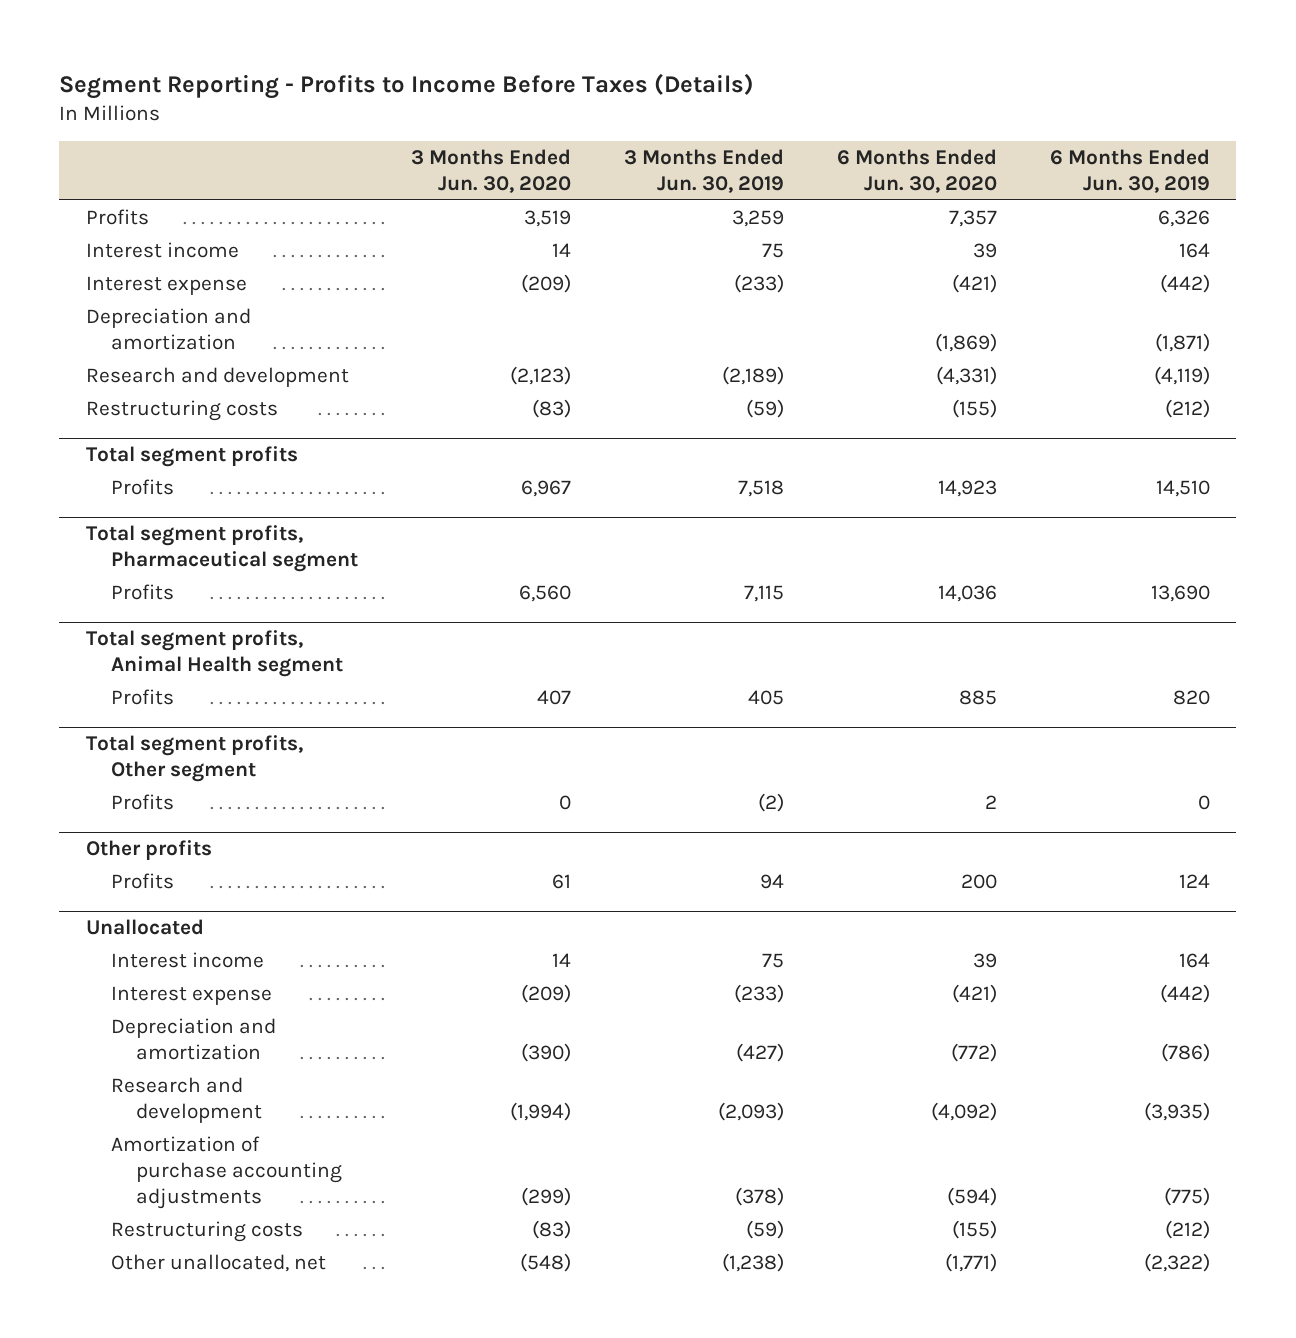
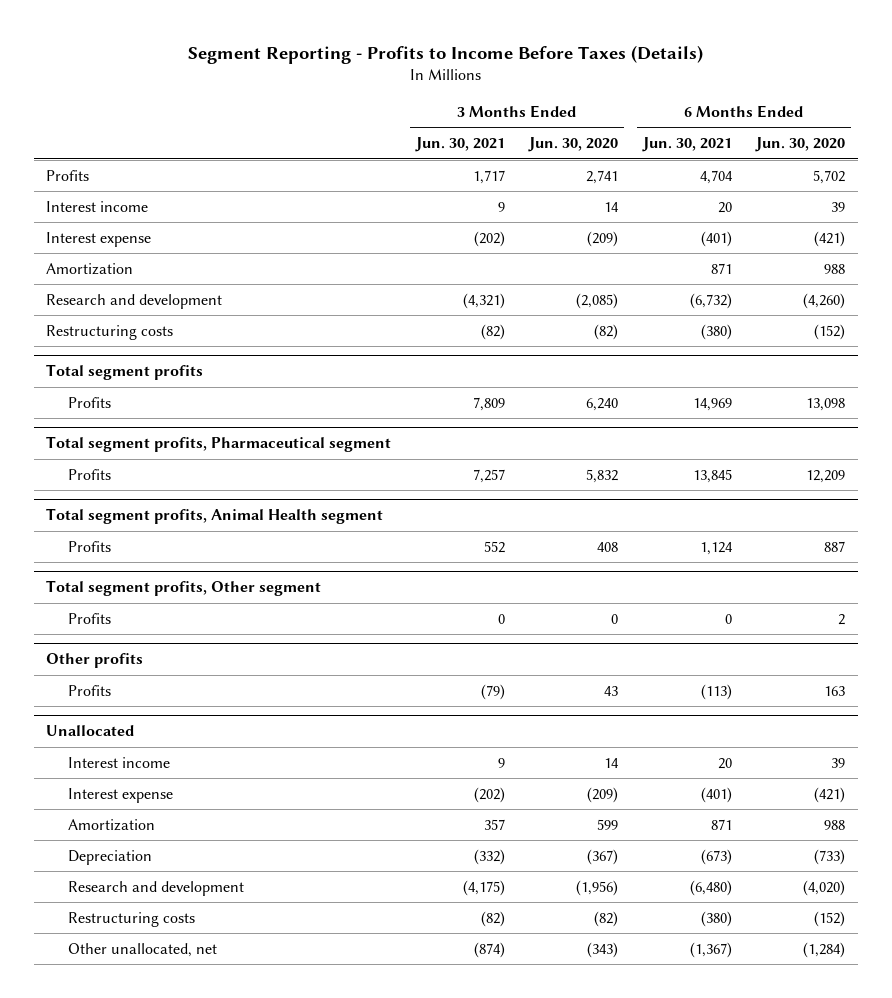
[624,148,785,194] 3 Months Ended Jun. 30, 2019 -> none
[1049,148,1210,194] 6 Months Ended Jun. 30, 2019 -> none
none -> [414,137,505,153] Jun. 30, 2021
none -> [641,137,732,153] Jun. 30, 2021
[524,209,572,227] 3,519 -> [586,169,619,184] 2,741
[949,209,998,227] 7,357 -> [813,169,846,184] 5,702
[85,307,251,351] Depreciation and amortization -> none
none -> [46,262,134,275] Amortization
[510,365,572,385] (2,123) -> [576,292,619,309] (2,085)
[936,365,998,385] (4,331) -> [803,292,846,309] (4,260)
[532,398,572,418] (83) -> [594,323,619,340] (82)
[952,398,998,418] (155) -> [814,323,846,340] (152)
[521,479,572,497] 6,967 -> [586,397,619,411] 6,240
[938,479,998,497] 14,923 -> [806,397,846,411] 13,098
[519,584,572,602] 6,560 -> [586,468,619,483] 5,832
[938,584,998,602] 14,036 -> [806,469,846,483] 12,209
[537,689,572,705] 407 -> [597,541,619,552] 408
[959,689,998,705] 885 -> [824,540,846,552] 887
[552,873,572,889] 61 -> [604,685,619,696] 43
[961,873,998,889] 200 -> [824,685,846,696] 163
[111,1135,343,1210] Amortization of purchase accounting adjustments -> none
none -> [67,818,155,831] Amortization
[111,1017,277,1061] Depreciation and amortization -> [67,849,152,865] Depreciation
[521,1043,572,1063] (390) -> [587,848,619,865] (367)
[951,1043,998,1063] (772) -> [814,848,846,865] (733)
[510,1102,572,1122] (1,994) -> [576,879,619,896] (1,956)
[931,1102,998,1122] (4,092) -> [803,879,846,896] (4,020)
[532,1219,572,1239] (83) -> [594,910,619,927] (82)
[952,1219,998,1239] (155) -> [814,910,846,927] (152)
[520,1252,572,1272] (548) -> [587,941,619,958] (343)
[945,1252,998,1272] (1,771) -> [803,941,846,958] (1,284)

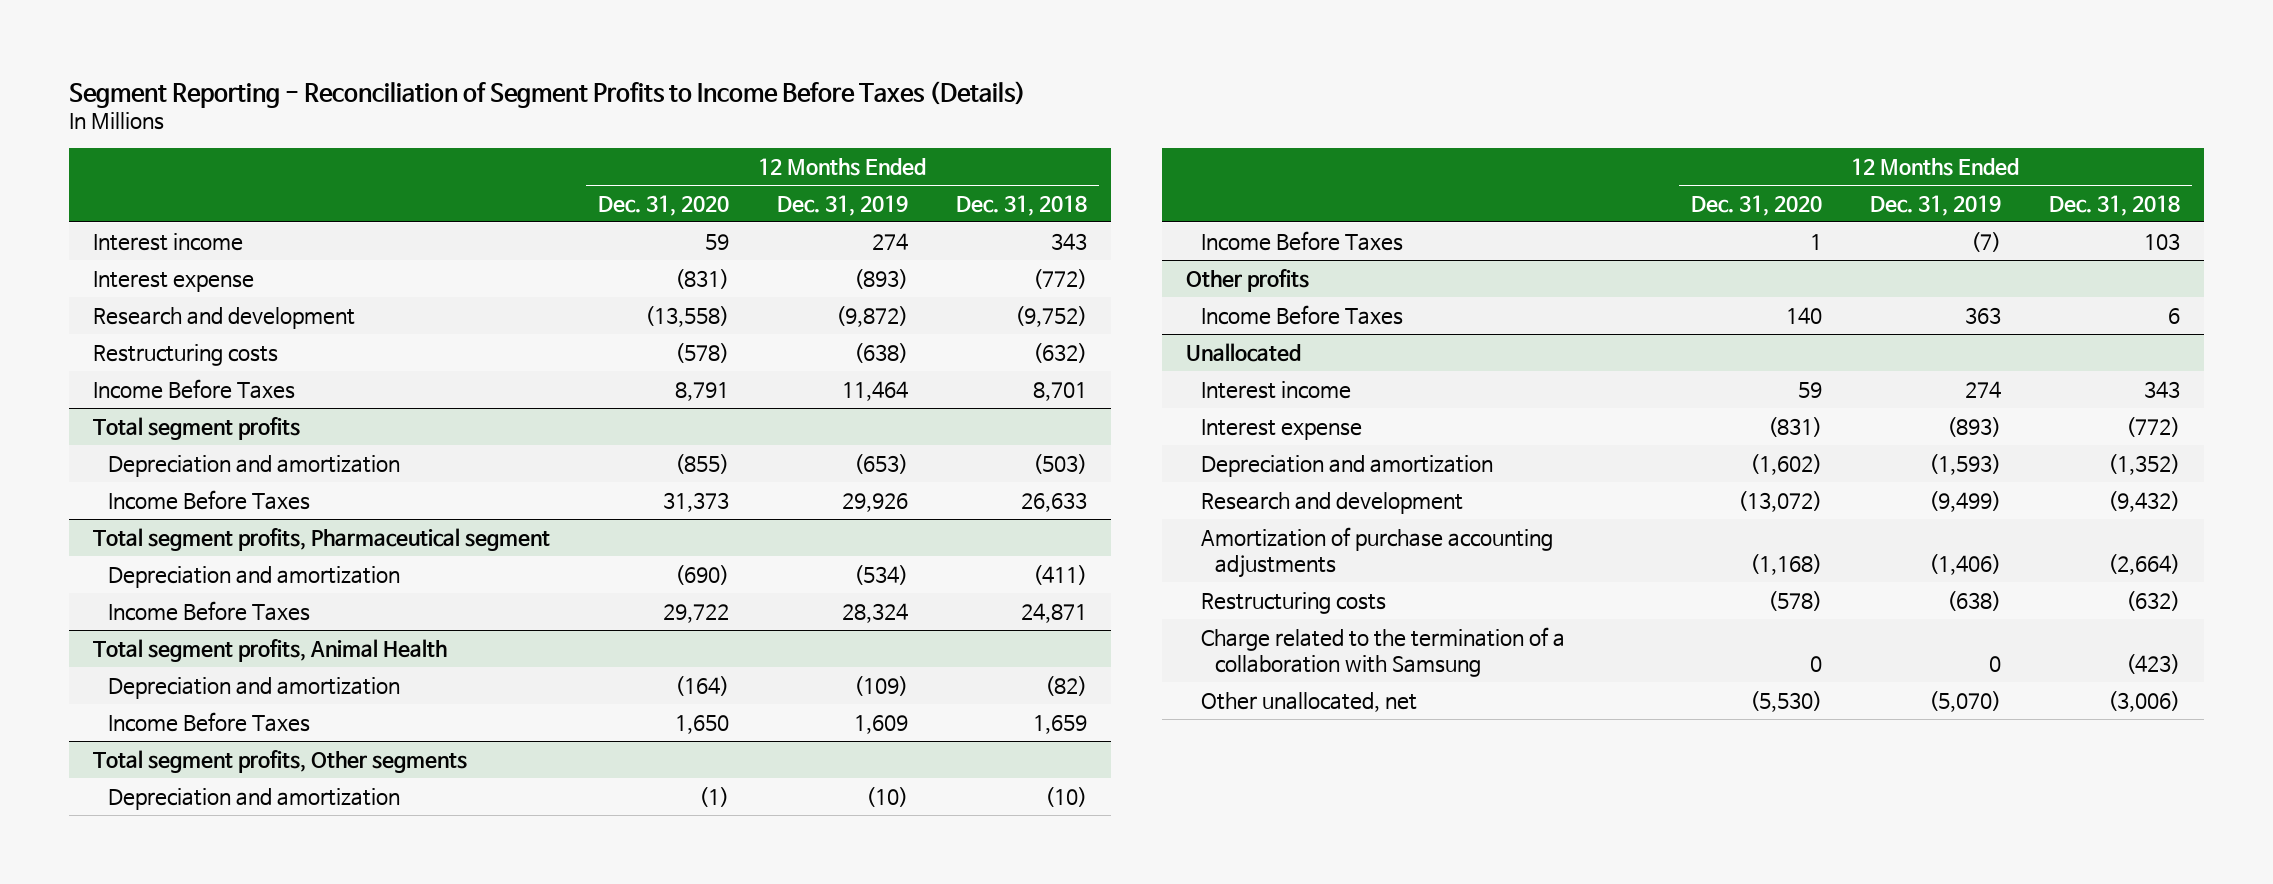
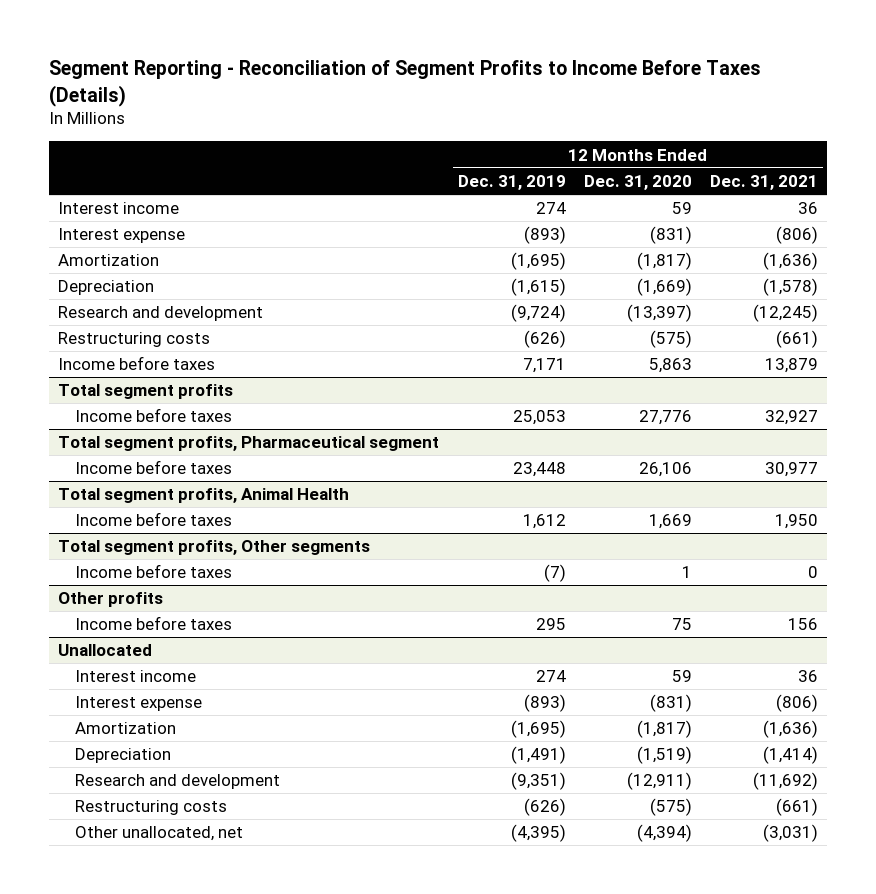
[955,194,1087,216] Dec. 31, 2018 -> none
none -> [710,175,819,191] Dec. 31, 2021
none -> [58,254,160,267] Amortization
none -> [58,280,155,296] Depreciation
[645,305,730,327] (13,558) -> [626,304,692,323] (13,397)
[835,305,908,327] (9,872) -> [510,304,566,323] (9,724)
[675,342,730,363] (578) -> [649,330,692,349] (575)
[853,342,908,363] (638) -> [523,330,566,349] (626)
[93,378,296,399] Income Before Taxes -> [58,356,216,371] Income before taxes
[675,381,730,401] 8,791 -> [648,358,692,374] 5,863
[841,380,908,401] 11,464 -> [522,358,566,374] 7,171
[107,454,400,477] Depreciation and amortization -> none
[107,489,310,510] Income Before Taxes -> [74,408,232,423] Income before taxes
[663,491,730,512] 31,373 -> [638,410,692,426] 27,776
[841,492,908,512] 29,926 -> [512,410,566,426] 25,053
[107,565,400,588] Depreciation and amortization -> none
[107,600,310,621] Income Before Taxes -> [74,460,232,475] Income before taxes
[663,603,730,623] 29,722 -> [638,462,692,478] 26,106
[841,602,908,623] 28,324 -> [512,462,566,478] 23,448
[107,676,400,699] Depreciation and amortization -> none
[107,711,310,732] Income Before Taxes -> [74,512,232,527] Income before taxes
[675,714,730,734] 1,650 -> [648,514,692,530] 1,669
[853,714,908,734] 1,609 -> [522,514,566,530] 1,612
[107,787,400,810] Depreciation and amortization -> none
[1200,230,1403,251] Income Before Taxes -> [74,564,232,579] Income before taxes
[1200,304,1403,325] Income Before Taxes -> [74,616,232,631] Income before taxes
[1785,306,1822,324] 140 -> [671,618,692,631] 75
[1964,306,2001,324] 363 -> [535,618,566,631] 295
[1200,454,1493,477] Depreciation and amortization -> none
[1200,526,1553,578] Amortization of purchase accounting adjustments -> none
[1200,626,1565,677] Charge related to the termination of a collaboration with Samsung -> none
none -> [74,722,176,735] Amortization
none -> [74,748,171,764] Depreciation
[1737,490,1822,512] (13,072) -> [626,772,692,791] (12,911)
[1928,490,2001,512] (9,499) -> [510,772,566,791] (9,351)
[1767,590,1822,611] (578) -> [649,798,692,817] (575)
[1946,590,2001,611] (638) -> [523,798,566,817] (626)
[1749,690,1822,712] (5,530) -> [636,824,692,843] (4,394)
[1928,690,2001,712] (5,070) -> [510,824,566,843] (4,395)

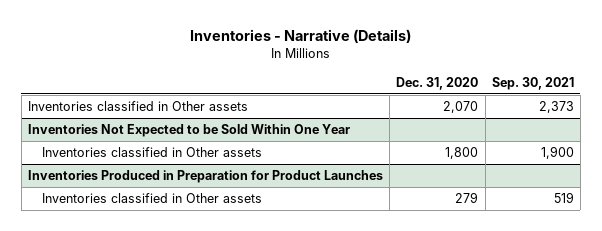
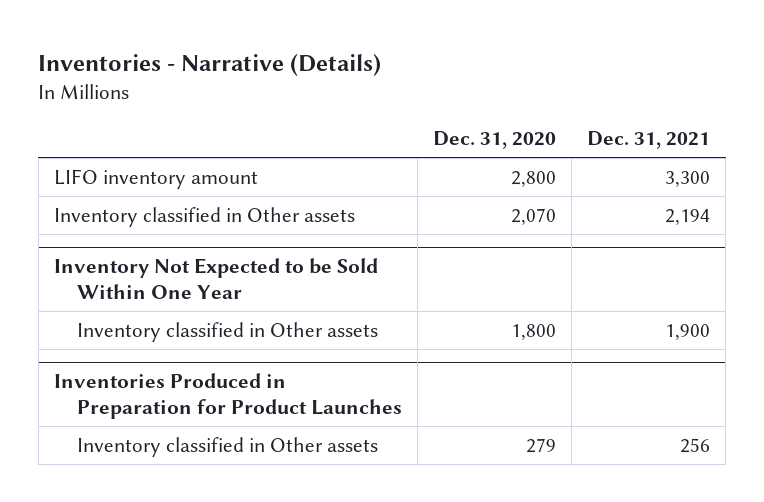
[491,76,574,90] Sep. 30, 2021 -> none
none -> [587,131,711,150] Dec. 31, 2021
none -> [53,168,258,189] LIFO inventory amount
[28,101,249,112] Inventories classified in Other assets -> [53,206,355,227] Inventory classified in Other assets
[28,124,351,138] Inventories Not Expected to be Sold Within One Year -> [53,257,378,299] Inventory Not Expected to be Sold Within One Year
[42,147,263,158] Inventories classified in Other assets -> [77,321,379,342] Inventory classified in Other assets
[42,193,263,204] Inventories classified in Other assets -> [77,436,379,457] Inventory classified in Other assets

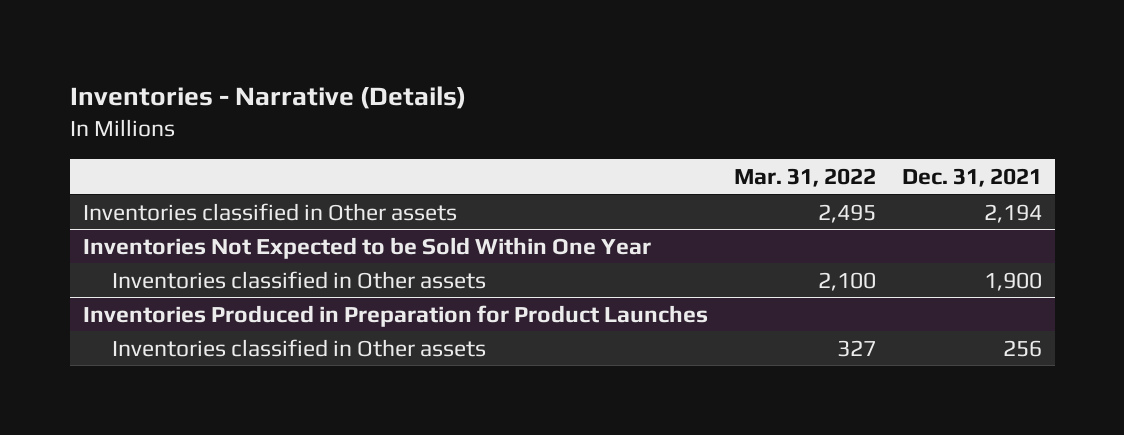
[433,131,557,150] Dec. 31, 2020 -> none
none -> [733,168,876,188] Mar. 31, 2022
[53,168,258,189] LIFO inventory amount -> none
[53,206,355,227] Inventory classified in Other assets -> [82,202,457,221] Inventories classified in Other assets
[53,257,378,299] Inventory Not Expected to be Sold Within One Year -> [82,236,651,259] Inventories Not Expected to be Sold Within One Year
[77,321,379,342] Inventory classified in Other assets -> [111,270,486,289] Inventories classified in Other assets
[77,436,379,457] Inventory classified in Other assets -> [111,338,486,357] Inventories classified in Other assets

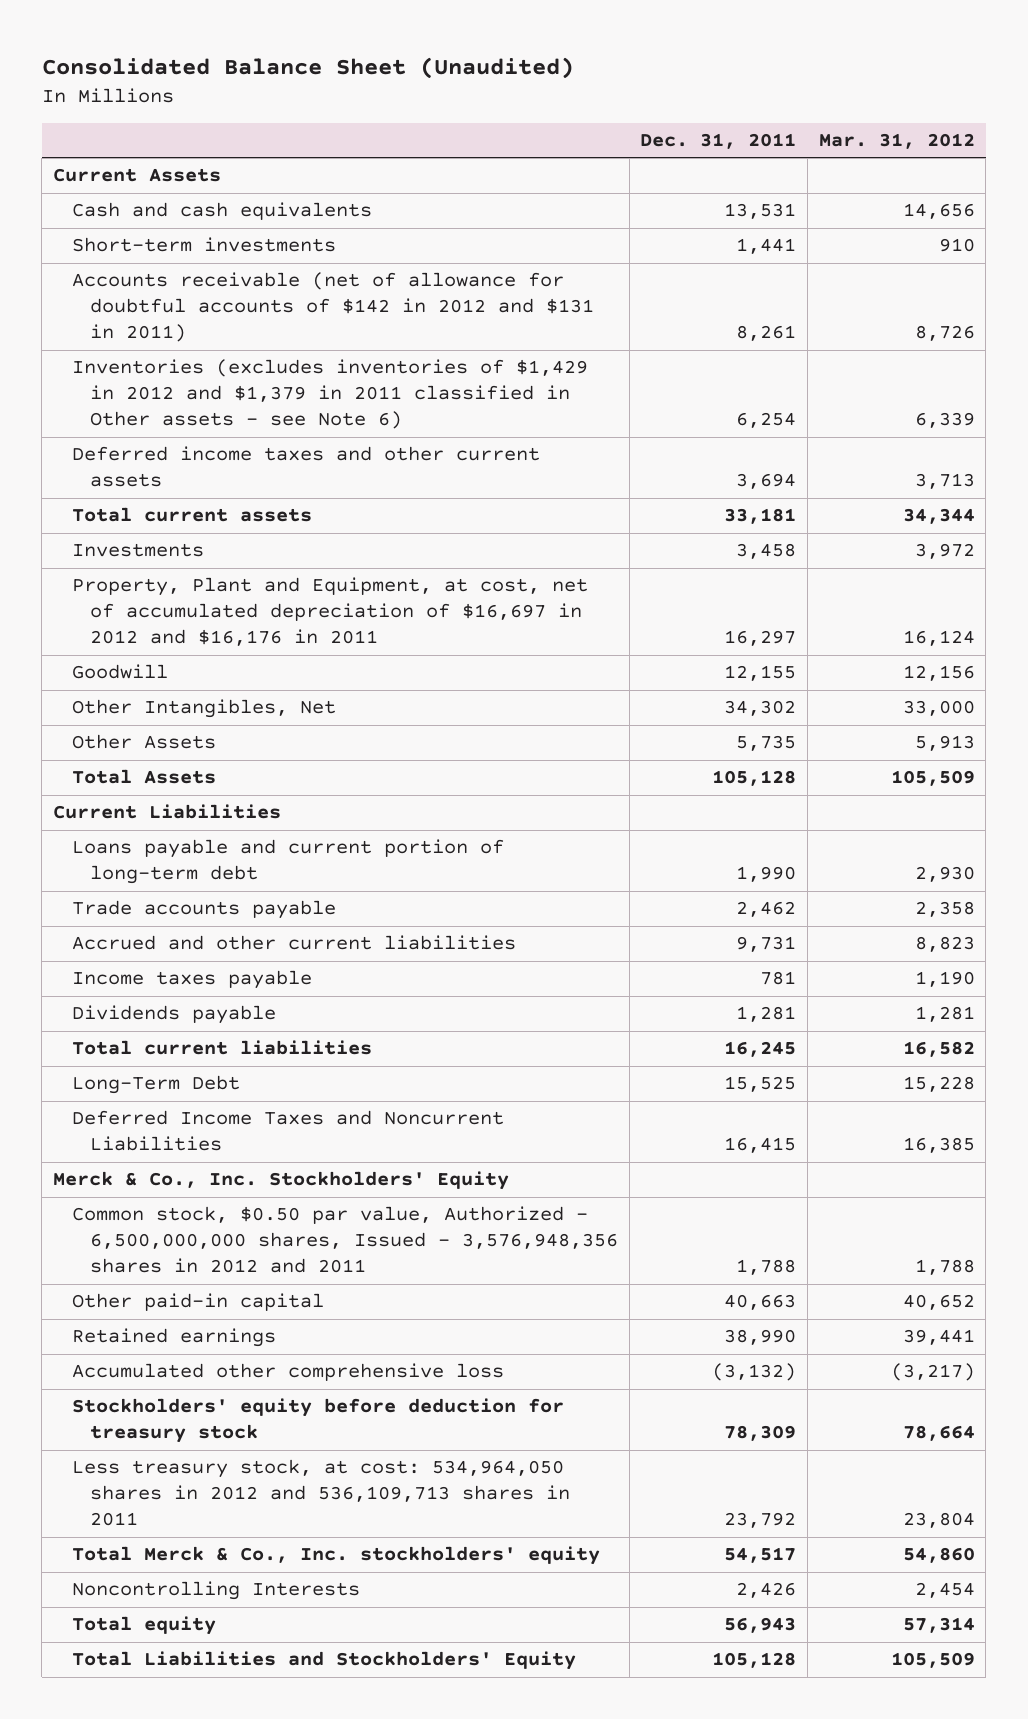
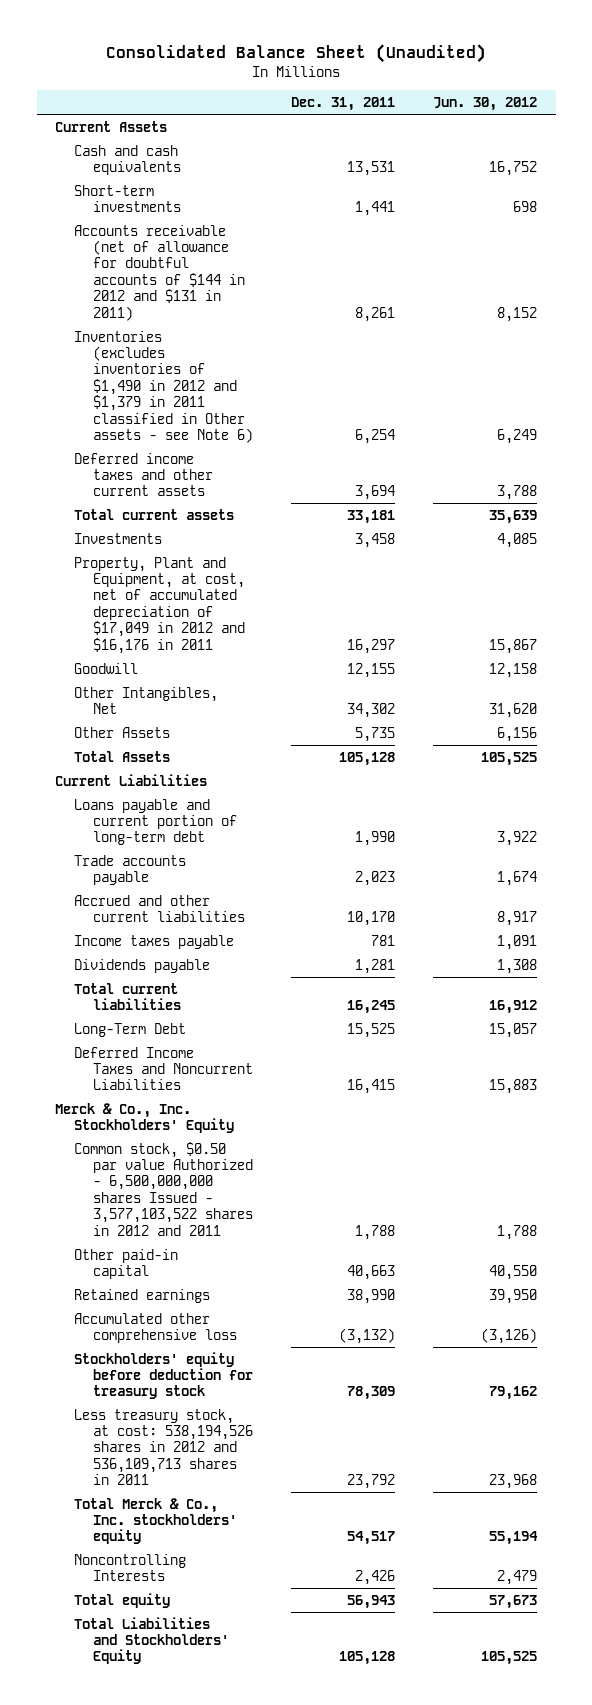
[818,133,975,150] Mar. 31, 2012 -> none
none -> [432,97,537,112] Jun. 30, 2012
[71,272,595,343] Accounts receivable (net of allowance for doubtful accounts of $142 in 2012 and $131 in 2011) -> [74,224,246,321] Accounts receivable (net of allowance for doubtful accounts of $144 in 2012 and $131 in 2011)
[71,359,588,430] Inventories (excludes inventories of $1,429 in 2012 and $1,379 in 2011 classified in Other assets - see Note 6) -> [74,330,254,444] Inventories (excludes inventories of $1,490 in 2012 and $1,379 in 2011 classified in Other assets - see Note 6)
[71,577,588,647] Property, Plant and Equipment, at cost, net of accumulated depreciation of $16,697 in 2012 and $16,176 in 2011 -> [74,556,246,654] Property, Plant and Equipment, at cost, net of accumulated depreciation of $17,049 in 2012 and $16,176 in 2011
[736,901,797,918] 2,462 -> [355,871,396,887] 2,023
[736,936,797,953] 9,731 -> [347,911,396,927] 10,170
[71,1206,619,1274] Common stock, $0.50 par value, Authorized - 6,500,000,000 shares, Issued - 3,576,948,356 shares in 2012 and 2011 -> [74,1141,254,1236] Common stock, $0.50 par value Authorized - 6,500,000,000 shares Issued - 3,577,103,522 shares in 2012 and 2011
[71,1459,571,1527] Less treasury stock, at cost: 534,964,050 shares in 2012 and 536,109,713 shares in 2011 -> [74,1408,254,1486] Less treasury stock, at cost: 538,194,526 shares in 2012 and 536,109,713 shares in 2011

